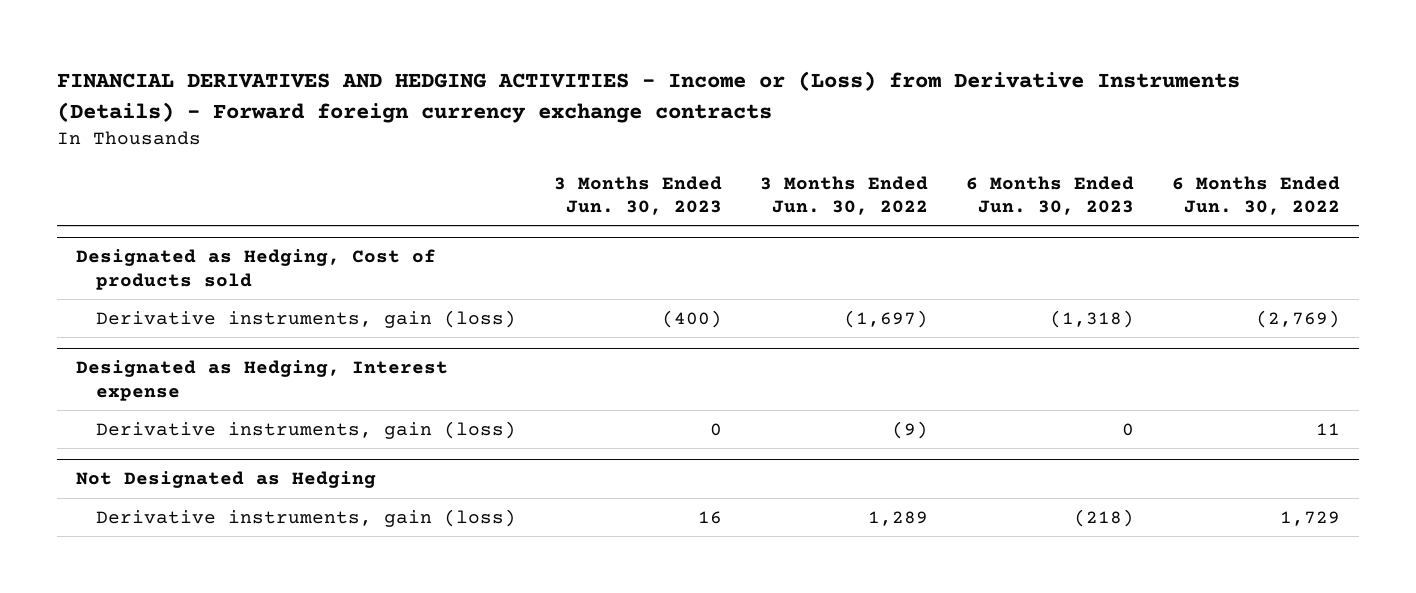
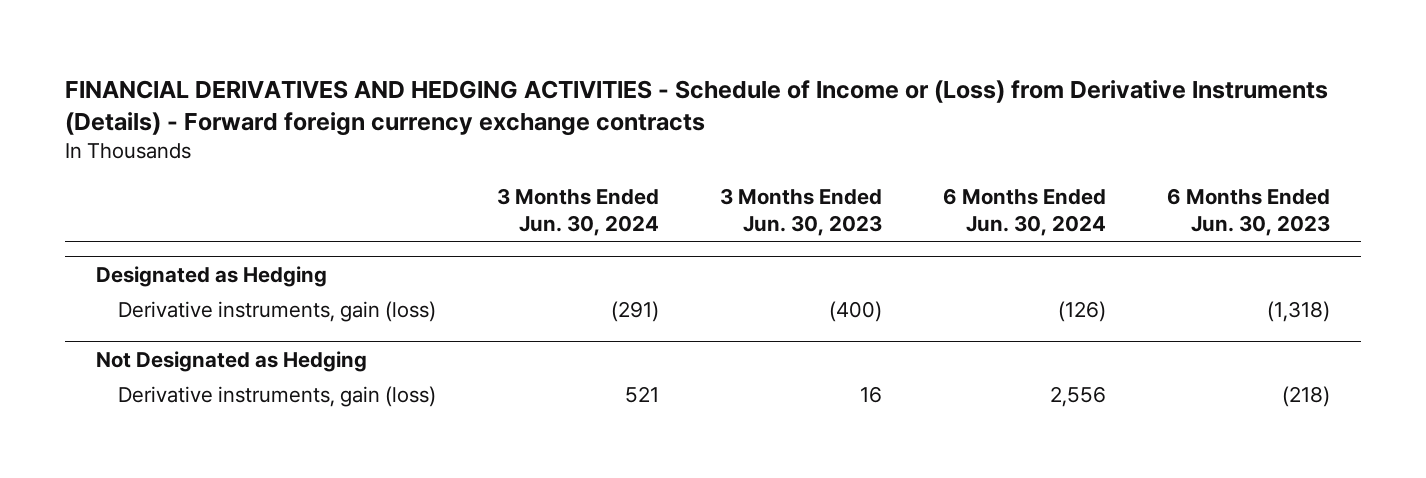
[56,71,1240,123] FINANCIAL DERIVATIVES AND HEDGING ACTIVITIES - Income or (Loss) from Derivative Instruments (Details) - Forward foreign currency exchange contracts -> [65,79,1329,137] FINANCIAL DERIVATIVES AND HEDGING ACTIVITIES - Schedule of Income or (Loss) from Derivative Instruments (Details) - Forward foreign currency exchange contracts
[760,175,929,215] 3 Months Ended Jun. 30, 2022 -> none
[1172,175,1341,215] 6 Months Ended Jun. 30, 2022 -> none
none -> [497,188,660,237] 3 Months Ended Jun. 30, 2024
none -> [943,188,1107,237] 6 Months Ended Jun. 30, 2024
[75,249,436,290] Designated as Hedging, Cost of products sold -> none
none -> [95,265,327,287] Designated as Hedging
[75,360,448,401] Designated as Hedging, Interest expense -> none
[95,420,516,439] Derivative instruments, gain (loss) -> none

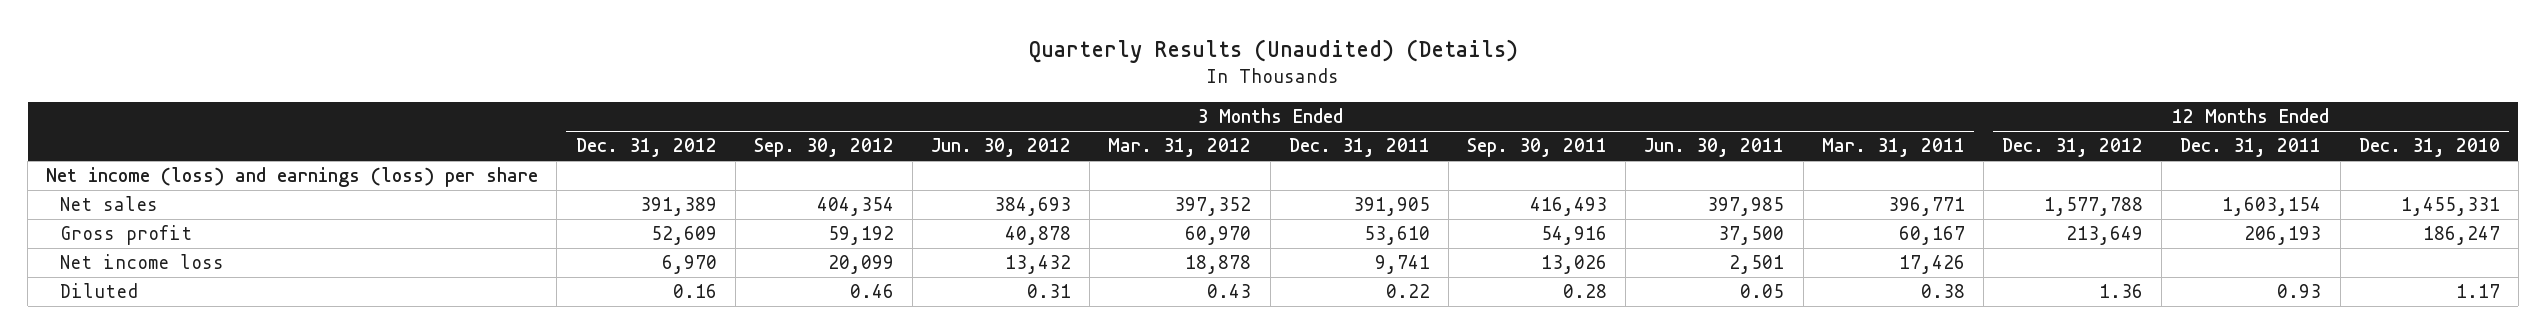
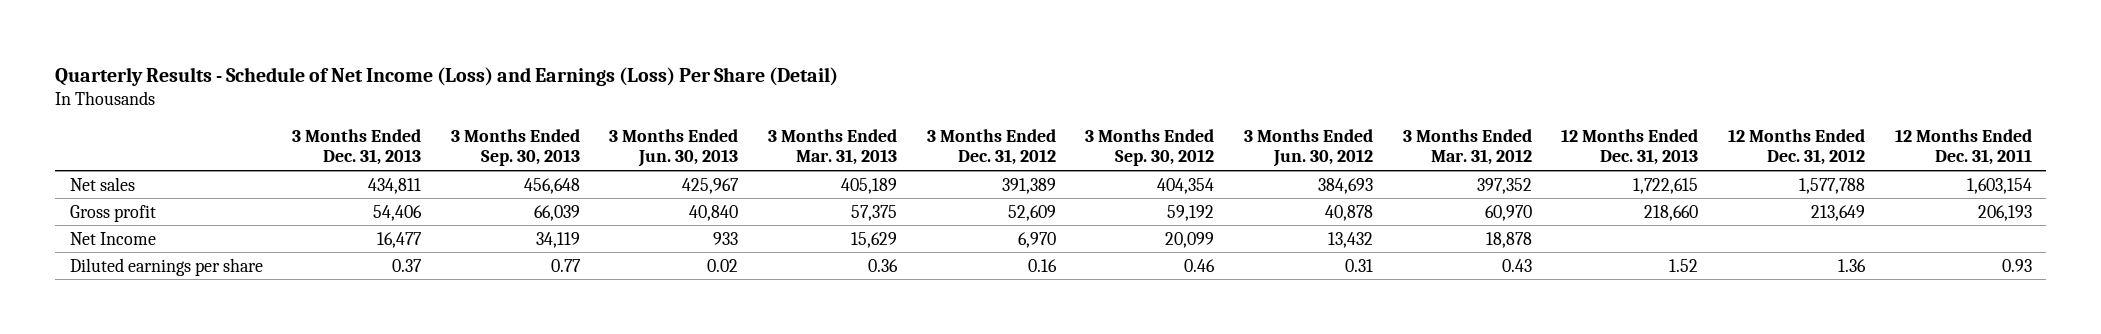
[1027,39,1518,64] Quarterly Results (Unaudited) (Details) -> [54,66,838,86] Quarterly Results - Schedule of Net Income (Loss) and Earnings (Loss) Per Share (Detail)
[1288,138,1430,158] Dec. 31, 2011 -> none
[1467,138,1608,158] Sep. 30, 2011 -> none
[1644,138,1785,158] Jun. 30, 2011 -> none
[1821,138,1965,158] Mar. 31, 2011 -> none
[2358,138,2500,158] Dec. 31, 2010 -> none
none -> [292,128,422,166] 3 Months Ended Dec. 31, 2013
none -> [450,128,580,167] 3 Months Ended Sep. 30, 2013
none -> [609,128,739,168] 3 Months Ended Jun. 30, 2013
none -> [768,128,898,166] 3 Months Ended Mar. 31, 2013
none -> [1561,128,1699,166] 12 Months Ended Dec. 31, 2013
[46,167,539,188] Net income (loss) and earnings (loss) per share -> none
[60,254,225,270] Net income loss -> [69,231,156,245] Net Income
[60,283,139,299] Diluted -> [69,257,263,276] Diluted earnings per share

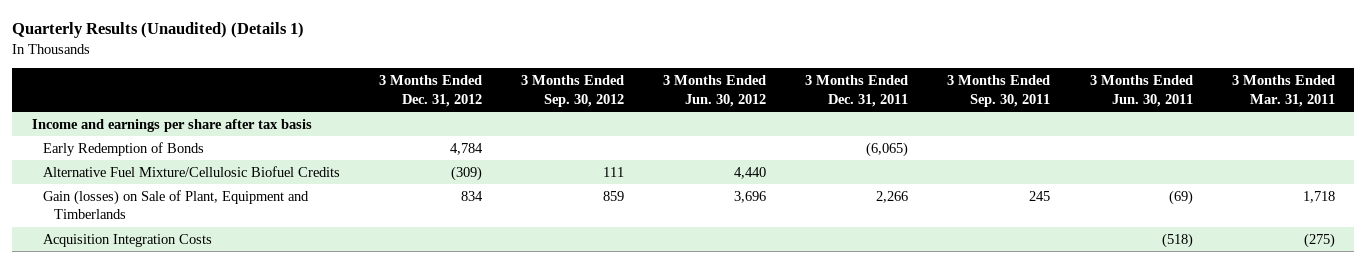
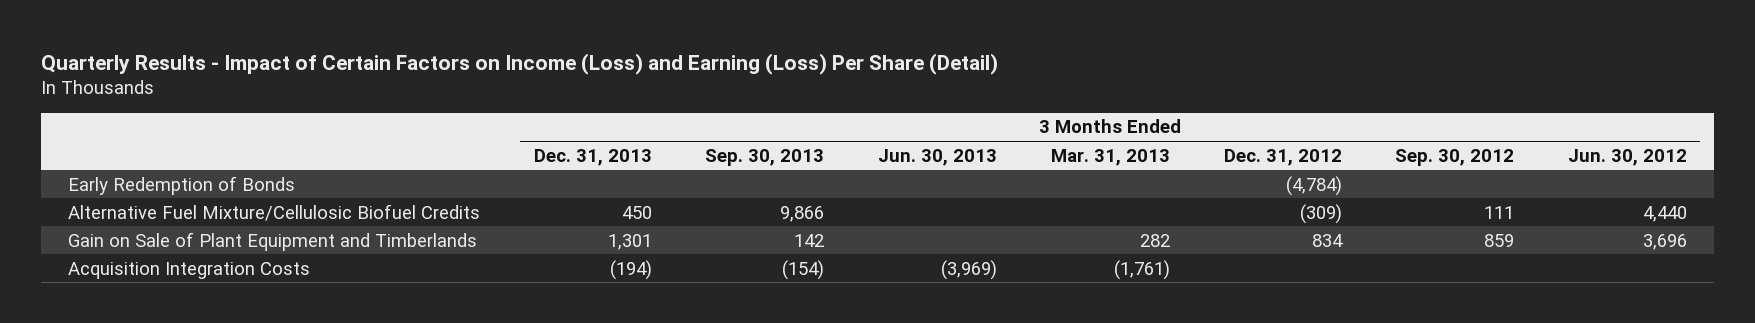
[11,22,304,39] Quarterly Results (Unaudited) (Details 1) -> [41,52,999,75] Quarterly Results - Impact of Certain Factors on Income (Loss) and Earning (Loss) Per Share (Detail)
[805,75,909,107] 3 Months Ended Dec. 31, 2011 -> none
[947,75,1051,107] 3 Months Ended Sep. 30, 2011 -> none
[1089,75,1193,107] 3 Months Ended Jun. 30, 2011 -> none
[1231,75,1335,107] 3 Months Ended Mar. 31, 2011 -> none
none -> [533,148,652,166] Dec. 31, 2013
none -> [705,148,825,166] Sep. 30, 2013
none -> [878,148,998,166] Jun. 30, 2013
none -> [1050,148,1170,166] Mar. 31, 2013
[31,118,312,132] Income and earnings per share after tax basis -> none
[449,142,483,155] 4,784 -> [1285,175,1342,196] (4,784)
[42,189,309,220] Gain (losses) on Sale of Plant, Equipment and Timberlands -> [67,231,477,251] Gain on Sale of Plant Equipment and Timberlands

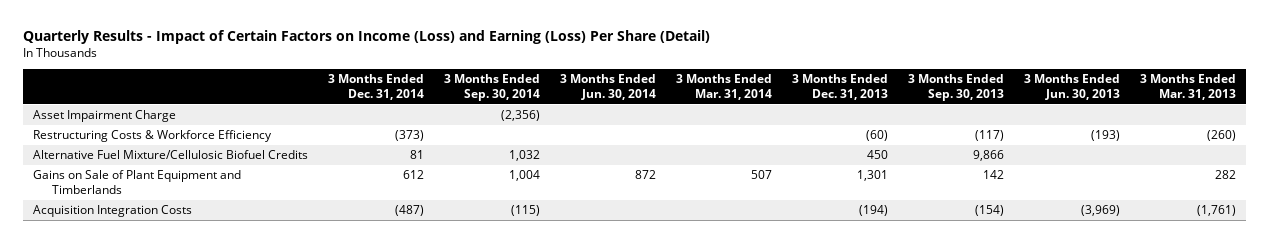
[1223,148,1342,166] Dec. 31, 2012 -> none
[1395,148,1515,166] Sep. 30, 2012 -> none
[1568,148,1688,166] Jun. 30, 2012 -> none
none -> [327,74,424,101] 3 Months Ended Dec. 31, 2014
none -> [443,74,540,102] 3 Months Ended Sep. 30, 2014
none -> [559,74,656,101] 3 Months Ended Jun. 30, 2014
none -> [676,74,773,101] 3 Months Ended Mar. 31, 2014
[67,175,295,195] Early Redemption of Bonds -> none
none -> [32,110,176,123] Asset Impairment Charge
none -> [32,130,272,143] Restructuring Costs & Workforce Efficiency
[67,231,477,251] Gain on Sale of Plant Equipment and Timberlands -> [32,170,241,195] Gains on Sale of Plant Equipment and Timberlands

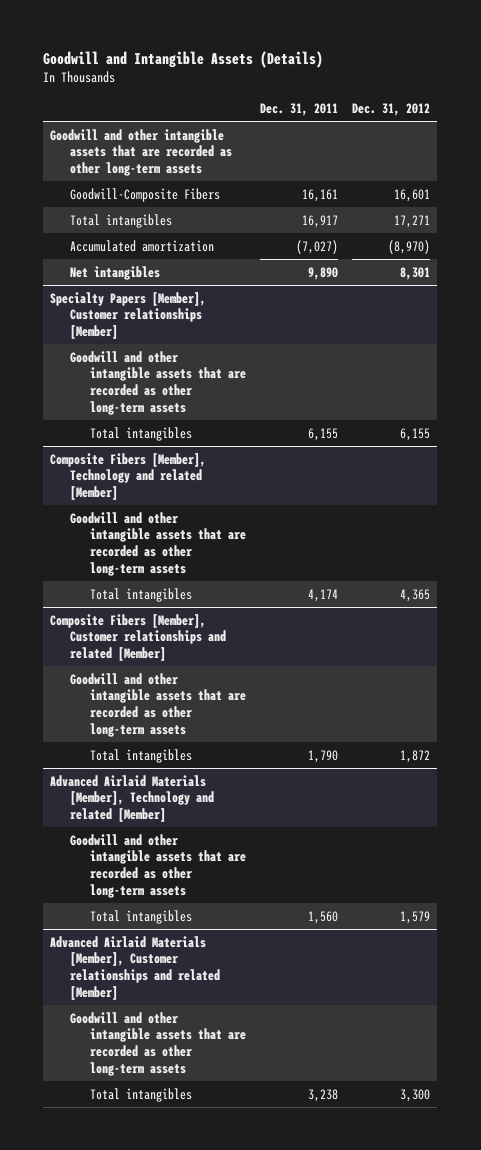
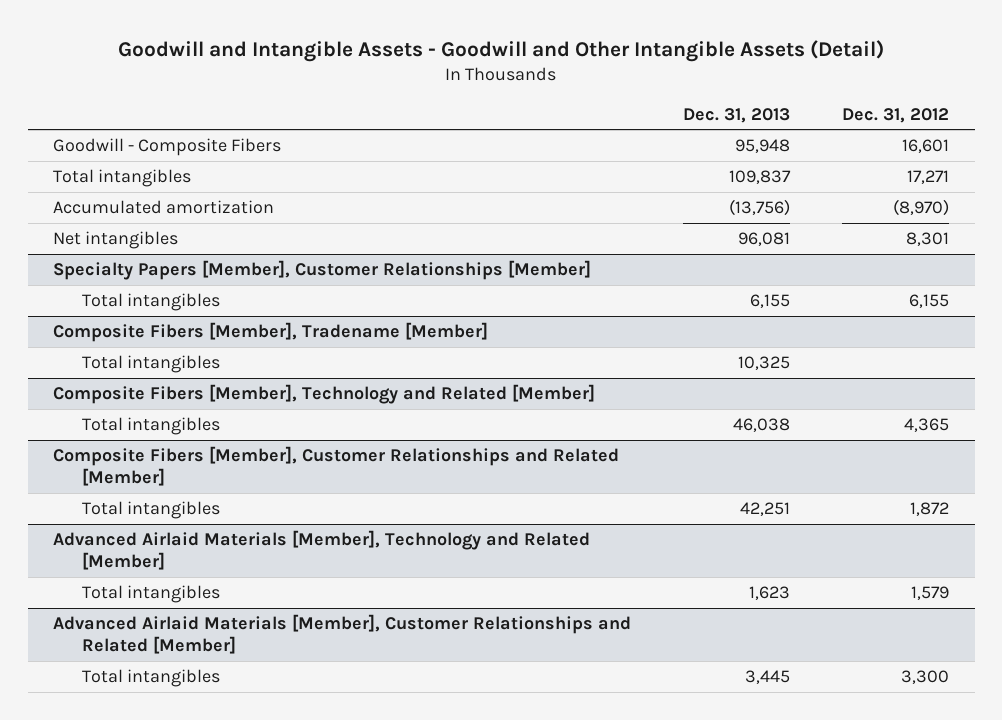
[43,50,324,68] Goodwill and Intangible Assets (Details) -> [118,39,885,62] Goodwill and Intangible Assets - Goodwill and Other Intangible Assets (Detail)
[260,103,339,117] Dec. 31, 2011 -> none
none -> [683,107,791,123] Dec. 31, 2013
[50,128,233,177] Goodwill and other intangible assets that are recorded as other long-term assets -> none
[70,187,221,202] Goodwill-Composite Fibers -> [53,138,282,157] Goodwill - Composite Fibers
[70,350,247,415] Goodwill and other intangible assets that are recorded as other long-term assets -> none
[50,291,207,340] Specialty Papers [Member], Customer relationships [Member] -> [53,260,592,281] Specialty Papers [Member], Customer Relationships [Member]
[70,511,247,576] Goodwill and other intangible assets that are recorded as other long-term assets -> none
none -> [53,322,489,343] Composite Fibers [Member], Tradename [Member]
none -> [82,355,221,374] Total intangibles
[50,452,207,501] Composite Fibers [Member], Technology and related [Member] -> [53,384,596,405] Composite Fibers [Member], Technology and Related [Member]
[70,672,247,737] Goodwill and other intangible assets that are recorded as other long-term assets -> none
[50,613,227,662] Composite Fibers [Member], Customer relationships and related [Member] -> [53,446,620,487] Composite Fibers [Member], Customer Relationships and Related [Member]
[70,833,247,898] Goodwill and other intangible assets that are recorded as other long-term assets -> none
[50,774,215,823] Advanced Airlaid Materials [Member], Technology and related [Member] -> [53,530,591,571] Advanced Airlaid Materials [Member], Technology and Related [Member]
[70,1011,247,1076] Goodwill and other intangible assets that are recorded as other long-term assets -> none
[50,935,221,1000] Advanced Airlaid Materials [Member], Customer relationships and related [Member] -> [53,614,632,655] Advanced Airlaid Materials [Member], Customer Relationships and Related [Member]

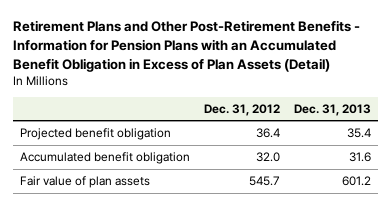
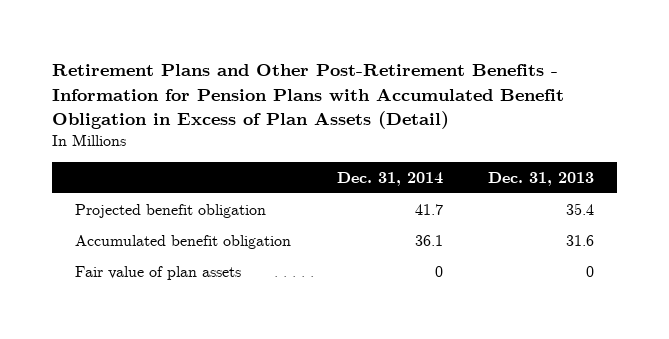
[12,20,360,72] Retirement Plans and Other Post-Retirement Benefits - Information for Pension Plans with an Accumulated Benefit Obligation in Excess of Plan Assets (Detail) -> [51,64,564,129] Retirement Plans and Other Post-Retirement Benefits - Information for Pension Plans with Accumulated Benefit Obligation in Excess of Plan Assets (Detail)
[203,103,280,116] Dec. 31, 2012 -> none
none -> [336,171,443,186] Dec. 31, 2014
[341,176,371,187] 601.2 -> [586,265,595,277] 0

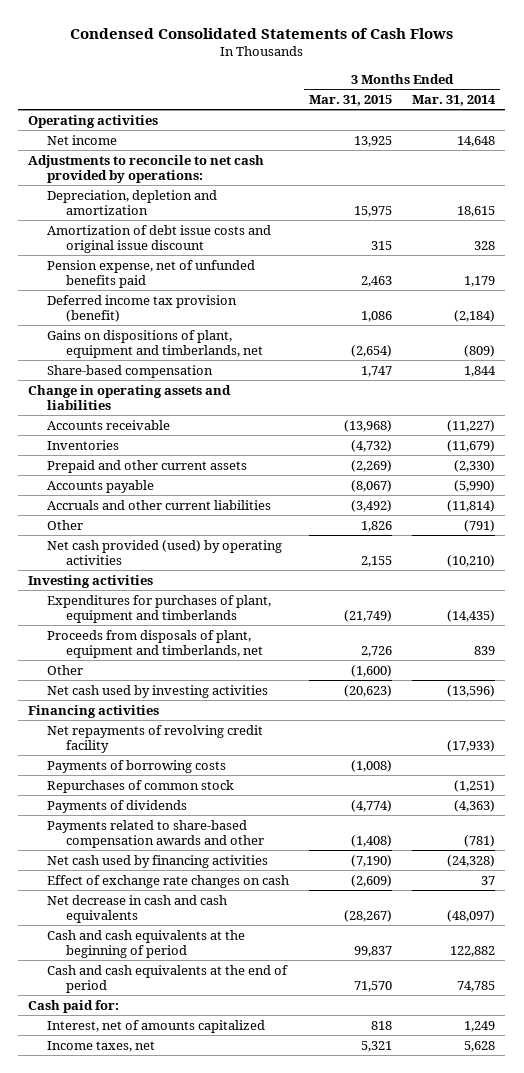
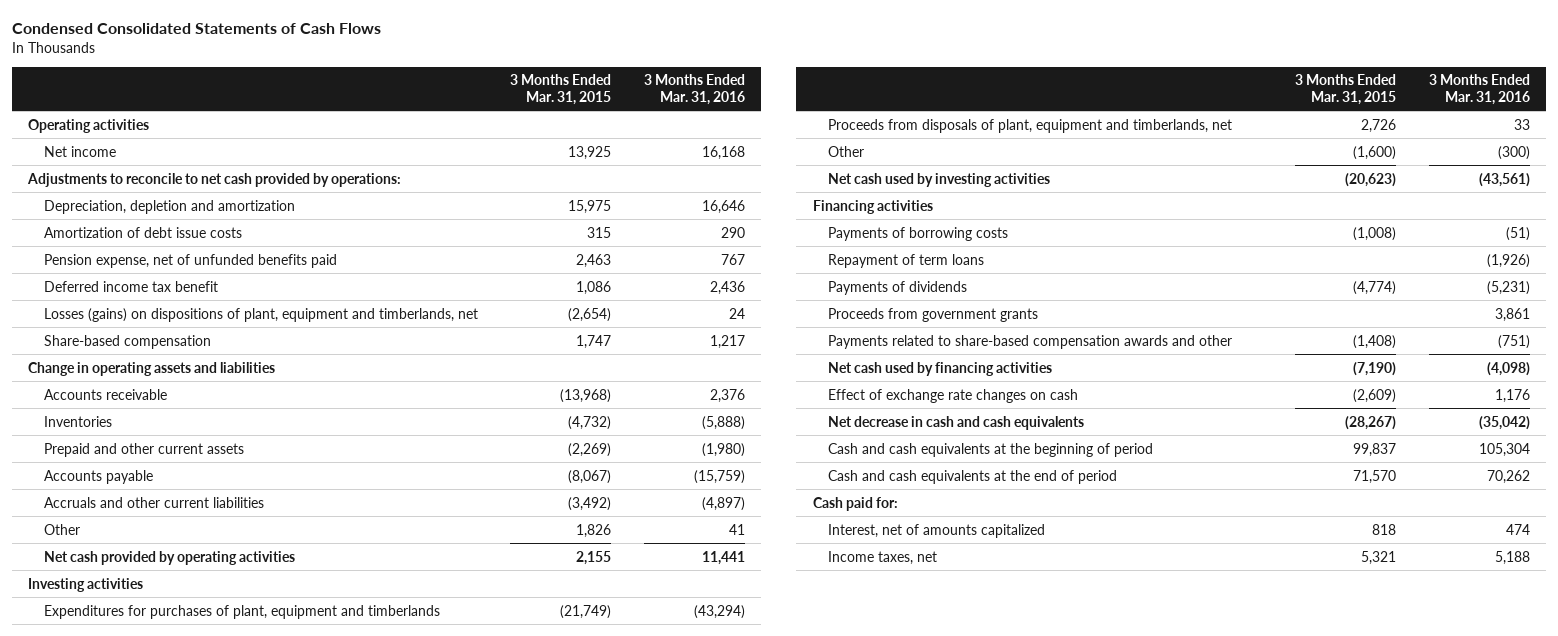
[412,95,497,107] Mar. 31, 2014 -> none
none -> [644,74,746,105] 3 Months Ended Mar. 31, 2016
[46,224,271,254] Amortization of debt issue costs and original issue discount -> [43,226,242,238] Amortization of debt issue costs
[46,294,237,323] Deferred income tax provision (benefit) -> [43,280,218,292] Deferred income tax benefit
[46,329,263,359] Gains on dispositions of plant, equipment and timberlands, net -> [43,307,478,322] Losses (gains) on dispositions of plant, equipment and timberlands, net
[46,539,282,566] Net cash provided (used) by operating activities -> [43,550,295,565] Net cash provided by operating activities
[46,724,263,754] Net repayments of revolving credit facility -> none
[46,779,234,793] Repurchases of common stock -> none
none -> [828,253,985,268] Repayment of term loans
none -> [828,307,1039,322] Proceeds from government grants

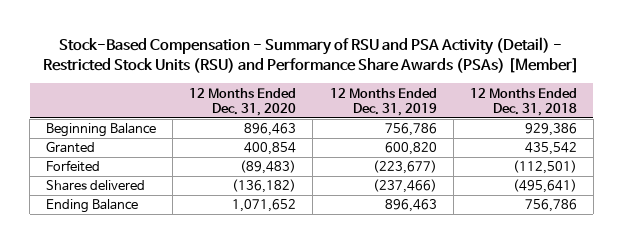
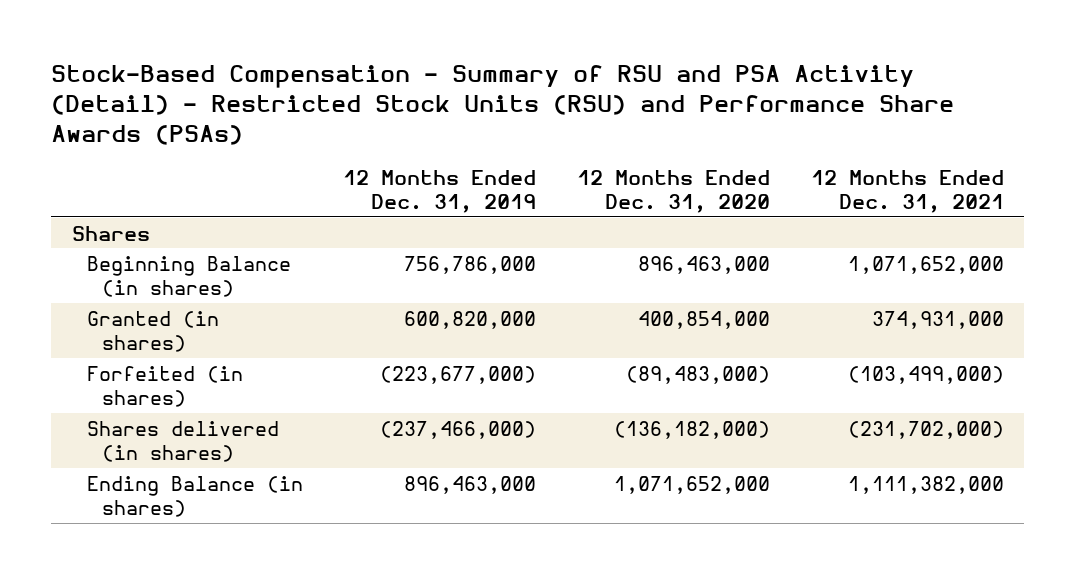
[43,36,580,74] Stock-Based Compensation - Summary of RSU and PSA Activity (Detail) - Restricted Stock Units (RSU) and Performance Share Awards (PSAs) [Member] -> [51,64,955,146] Stock-Based Compensation - Summary of RSU and PSA Activity (Detail) - Restricted Stock Units (RSU) and Performance Share Awards (PSAs)
[469,87,577,116] 12 Months Ended Dec. 31, 2018 -> none
none -> [810,169,1004,214] 12 Months Ended Dec. 31, 2021
none -> [71,225,150,241] Shares
[46,123,157,138] Beginning Balance -> [86,255,291,298] Beginning Balance (in shares)
[244,123,297,137] 896,463 -> [638,255,771,274] 896,463,000
[384,123,437,137] 756,786 -> [404,255,537,274] 756,786,000
[46,141,96,154] Granted -> [86,310,219,353] Granted (in shares)
[244,142,297,156] 400,854 -> [638,310,771,329] 400,854,000
[384,142,437,156] 600,820 -> [404,310,537,329] 600,820,000
[46,160,101,173] Forfeited -> [86,365,243,408] Forfeited (in shares)
[240,160,297,175] (89,483) -> [626,365,771,384] (89,483,000)
[372,160,437,175] (223,677) -> [380,365,537,384] (223,677,000)
[46,180,146,192] Shares delivered -> [86,420,279,463] Shares delivered (in shares)
[232,179,297,194] (136,182) -> [614,420,771,439] (136,182,000)
[372,179,437,194] (237,466) -> [380,420,537,439] (237,466,000)
[46,199,139,214] Ending Balance -> [86,475,303,518] Ending Balance (in shares)
[232,199,297,213] 1,071,652 -> [614,475,771,494] 1,071,652,000
[384,199,437,213] 896,463 -> [404,475,537,494] 896,463,000

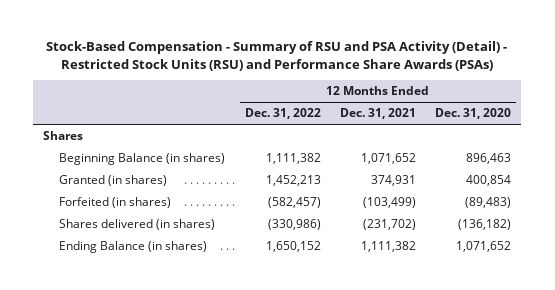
[343,169,537,214] 12 Months Ended Dec. 31, 2019 -> none
none -> [244,108,321,120] Dec. 31, 2022
[638,255,771,274] 896,463,000 -> [466,153,512,165] 896,463
[847,255,1004,274] 1,071,652,000 -> [360,153,416,165] 1,071,652
[638,310,771,329] 400,854,000 -> [466,175,512,187] 400,854
[871,310,1004,329] 374,931,000 -> [370,175,416,187] 374,931
[626,365,771,384] (89,483,000) -> [465,197,512,209] (89,483)
[847,365,1004,384] (103,499,000) -> [362,197,416,209] (103,499)
[614,420,771,439] (136,182,000) -> [458,219,512,231] (136,182)
[847,420,1004,439] (231,702,000) -> [362,219,416,231] (231,702)
[614,475,771,494] 1,071,652,000 -> [456,241,512,253] 1,071,652
[847,475,1004,494] 1,111,382,000 -> [360,241,416,253] 1,111,382

